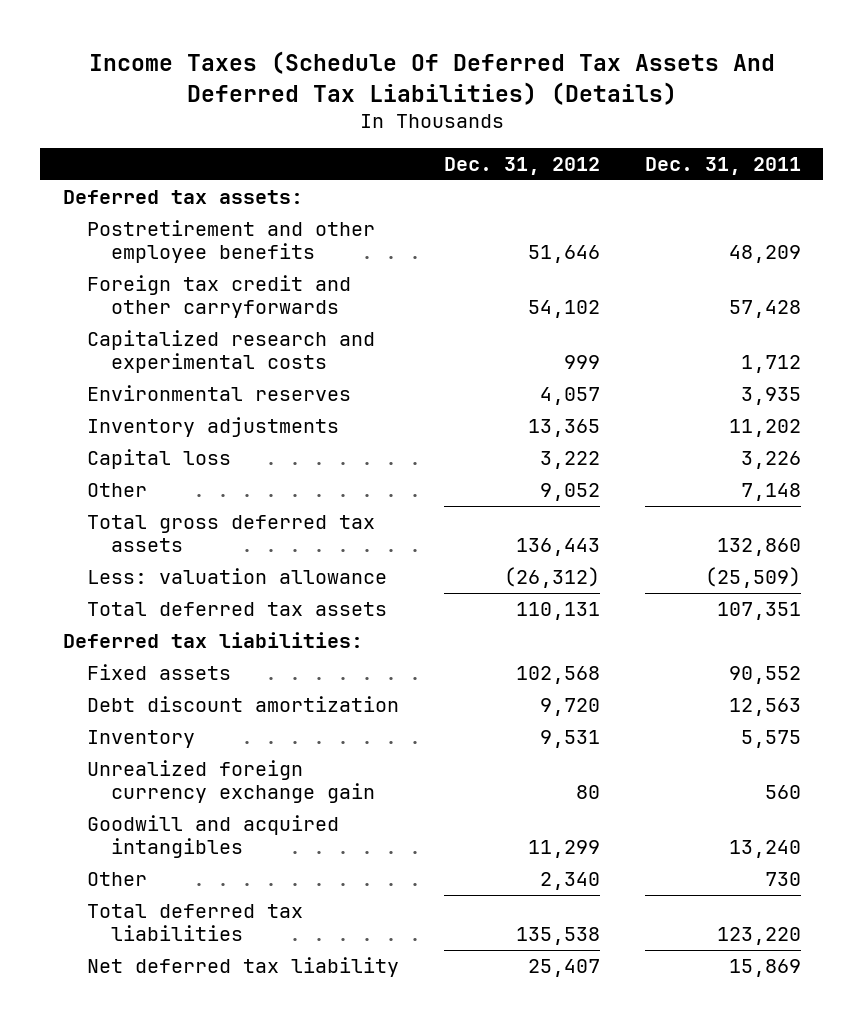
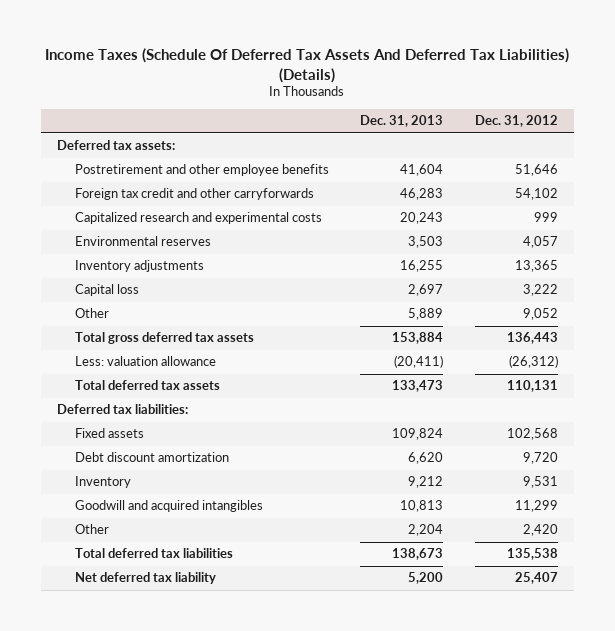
[644,157,801,176] Dec. 31, 2011 -> none
none -> [360,115,444,128] Dec. 31, 2013
[86,760,376,804] Unrealized foreign currency exchange gain -> none
[539,872,600,891] 2,340 -> [522,524,558,537] 2,420

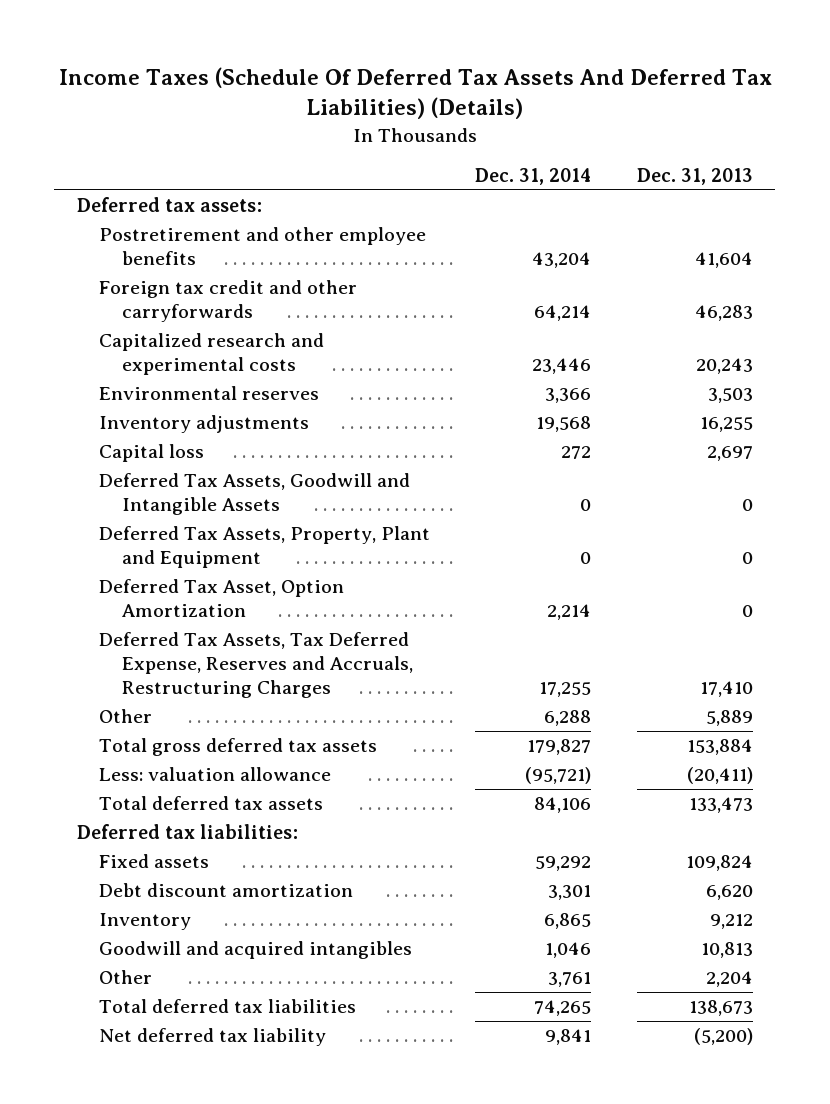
[474,115,558,128] Dec. 31, 2012 -> none
none -> [475,168,592,186] Dec. 31, 2014
none -> [99,473,411,516] Deferred Tax Assets, Goodwill and Intangible Assets
none -> [99,526,431,569] Deferred Tax Assets, Property, Plant and Equipment
none -> [99,579,345,618] Deferred Tax Asset, Option Amortization
none -> [99,632,413,699] Deferred Tax Assets, Tax Deferred Expense, Reserves and Accruals, Restructuring Charges
[408,572,444,585] 5,200 -> [693,1028,753,1046] (5,200)

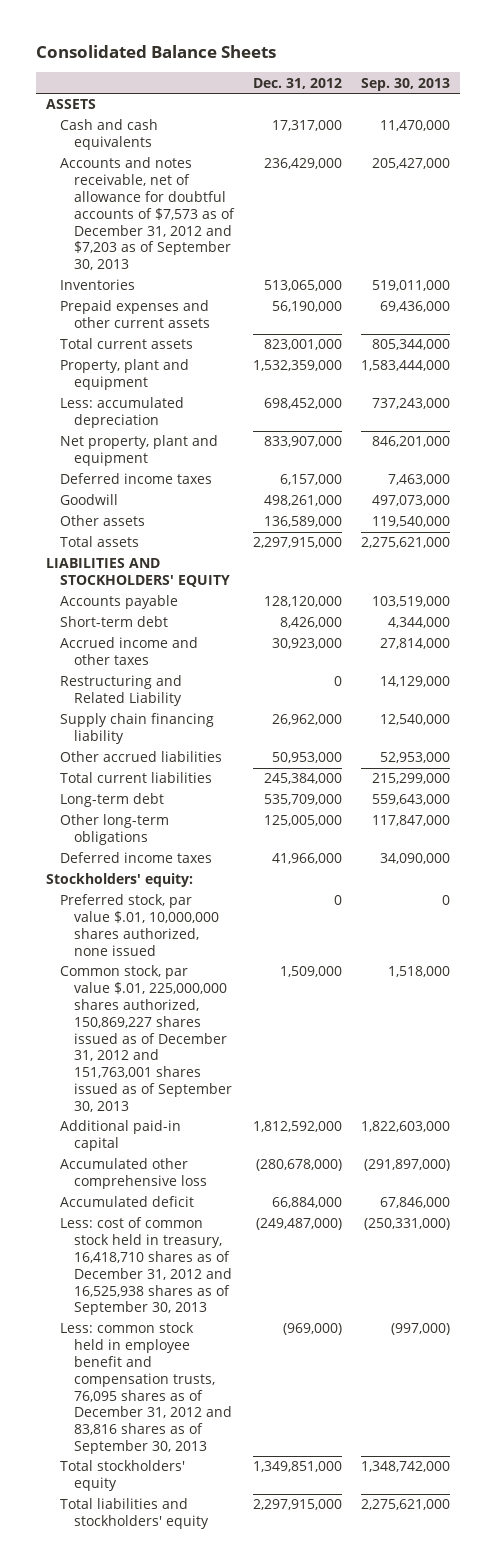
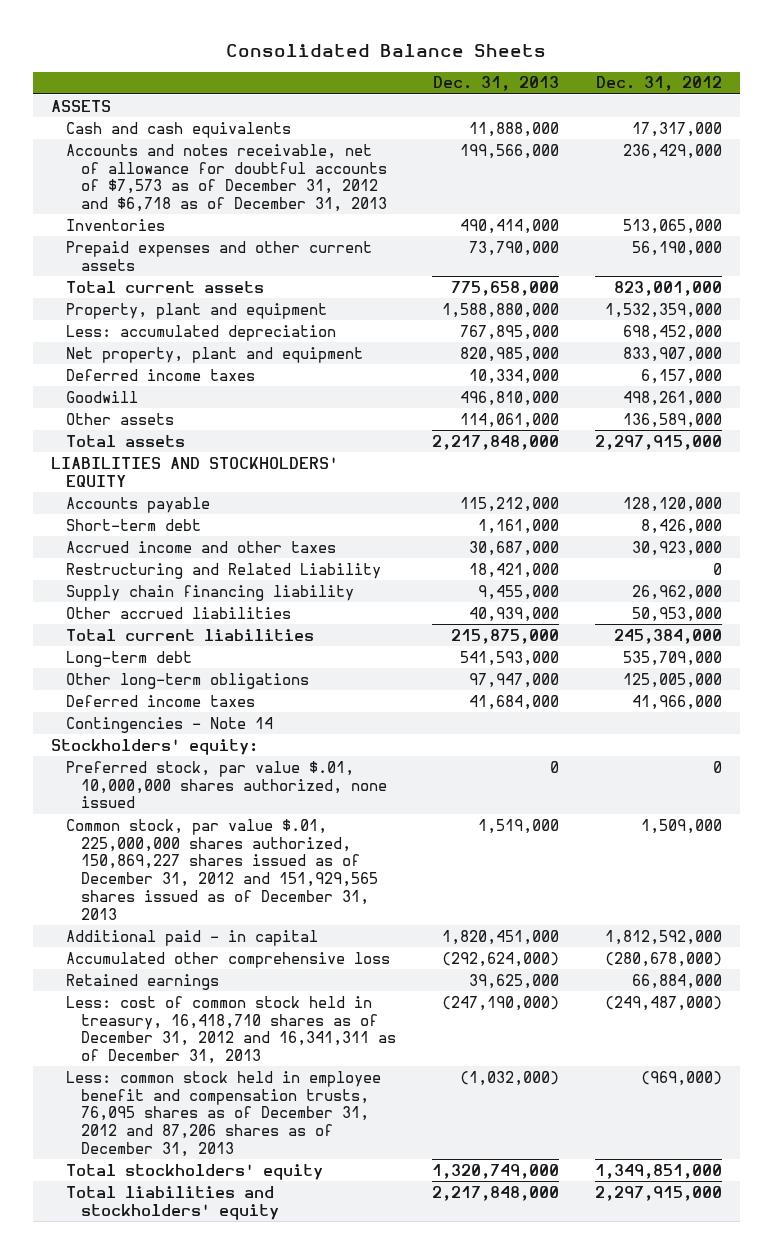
[361,77,451,91] Sep. 30, 2013 -> none
none -> [432,76,559,92] Dec. 31, 2013
[59,157,235,271] Accounts and notes receivable, net of allowance for doubtful accounts of $7,573 as of December 31, 2012 and $7,203 as of September 30, 2013 -> [66,143,387,213] Accounts and notes receivable, net of allowance for doubtful accounts of $7,573 as of December 31, 2012 and $6,718 as of December 31, 2013
none -> [66,716,274,733] Contingencies - Note 14
[59,965,232,1112] Common stock, par value $.01, 225,000,000 shares authorized, 150,869,227 shares issued as of December 31, 2012 and 151,763,001 shares issued as of September 30, 2013 -> [66,818,378,920] Common stock, par value $.01, 225,000,000 shares authorized, 150,869,227 shares issued as of December 31, 2012 and 151,929,565 shares issued as of December 31, 2013
[59,1120,181,1152] Additional paid-in capital -> [66,929,319,946] Additional paid - in capital
[59,1196,194,1208] Accumulated deficit -> [66,973,220,990] Retained earnings
[59,1217,232,1316] Less: cost of common stock held in treasury, 16,418,710 shares as of December 31, 2012 and 16,525,938 shares as of September 30, 2013 -> [66,995,396,1065] Less: cost of common stock held in treasury, 16,418,710 shares as of December 31, 2012 and 16,341,311 as of December 31, 2013
[59,1322,232,1455] Less: common stock held in employee benefit and compensation trusts, 76,095 shares as of December 31, 2012 and 83,816 shares as of September 30, 2013 -> [66,1070,382,1157] Less: common stock held in employee benefit and compensation trusts, 76,095 shares as of December 31, 2012 and 87,206 shares as of December 31, 2013

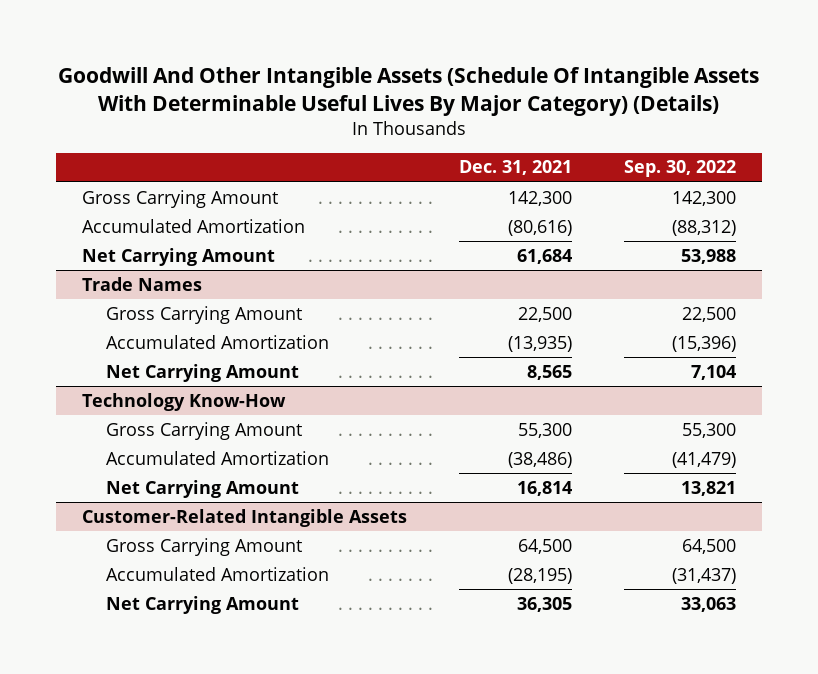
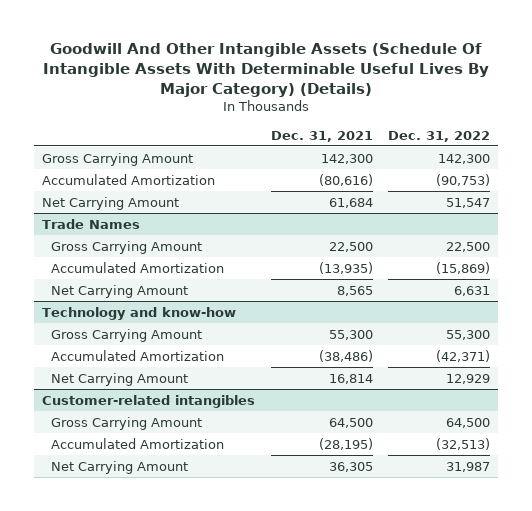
[624,160,737,178] Sep. 30, 2022 -> none
none -> [388,130,491,142] Dec. 31, 2022
[81,392,286,411] Technology Know-How -> [41,306,236,320] Technology and know-how
[81,508,407,527] Customer-Related Intangible Assets -> [41,394,255,408] Customer-related intangibles

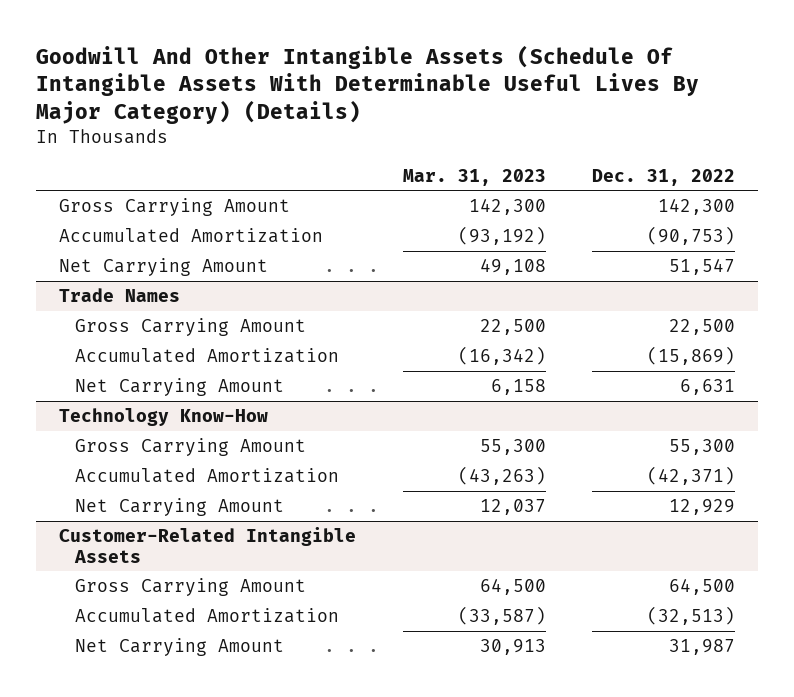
[270,130,373,142] Dec. 31, 2021 -> none
none -> [402,168,546,186] Mar. 31, 2023
[41,306,236,320] Technology and know-how -> [59,408,269,427] Technology Know-How
[41,394,255,408] Customer-related intangibles -> [59,527,357,563] Customer-Related Intangible Assets

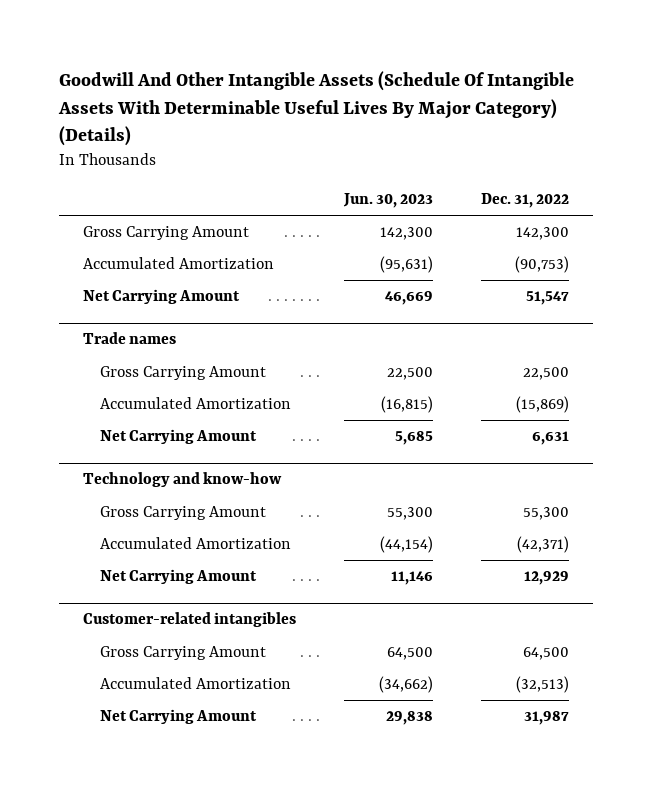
[402,168,546,186] Mar. 31, 2023 -> none
none -> [342,193,433,209] Jun. 30, 2023
[59,288,181,303] Trade Names -> [82,332,176,345] Trade names
[59,408,269,427] Technology Know-How -> [82,472,282,488] Technology and know-how
[59,527,357,563] Customer-Related Intangible Assets -> [82,612,296,628] Customer-related intangibles

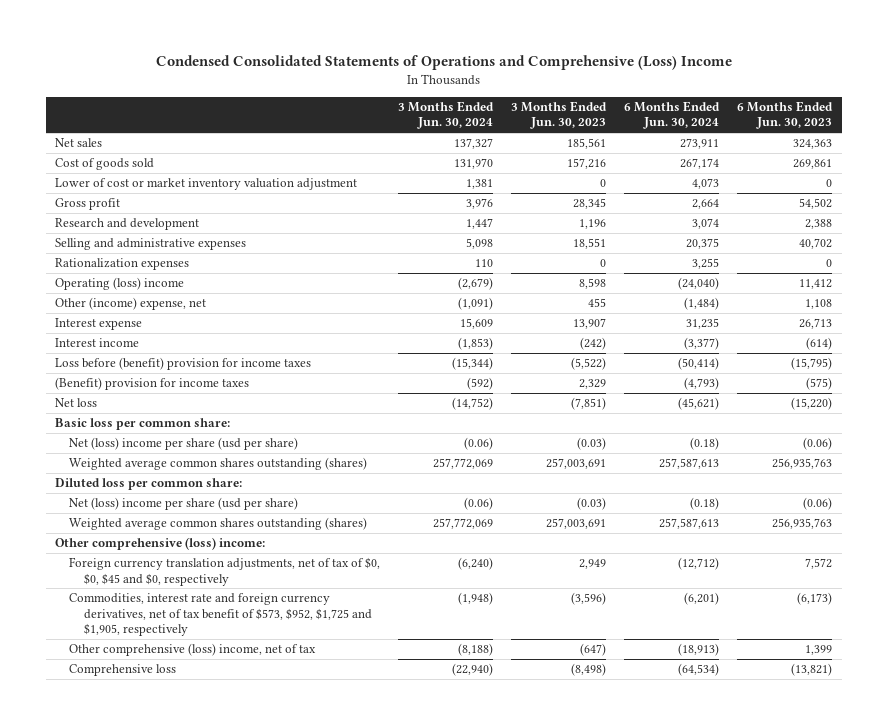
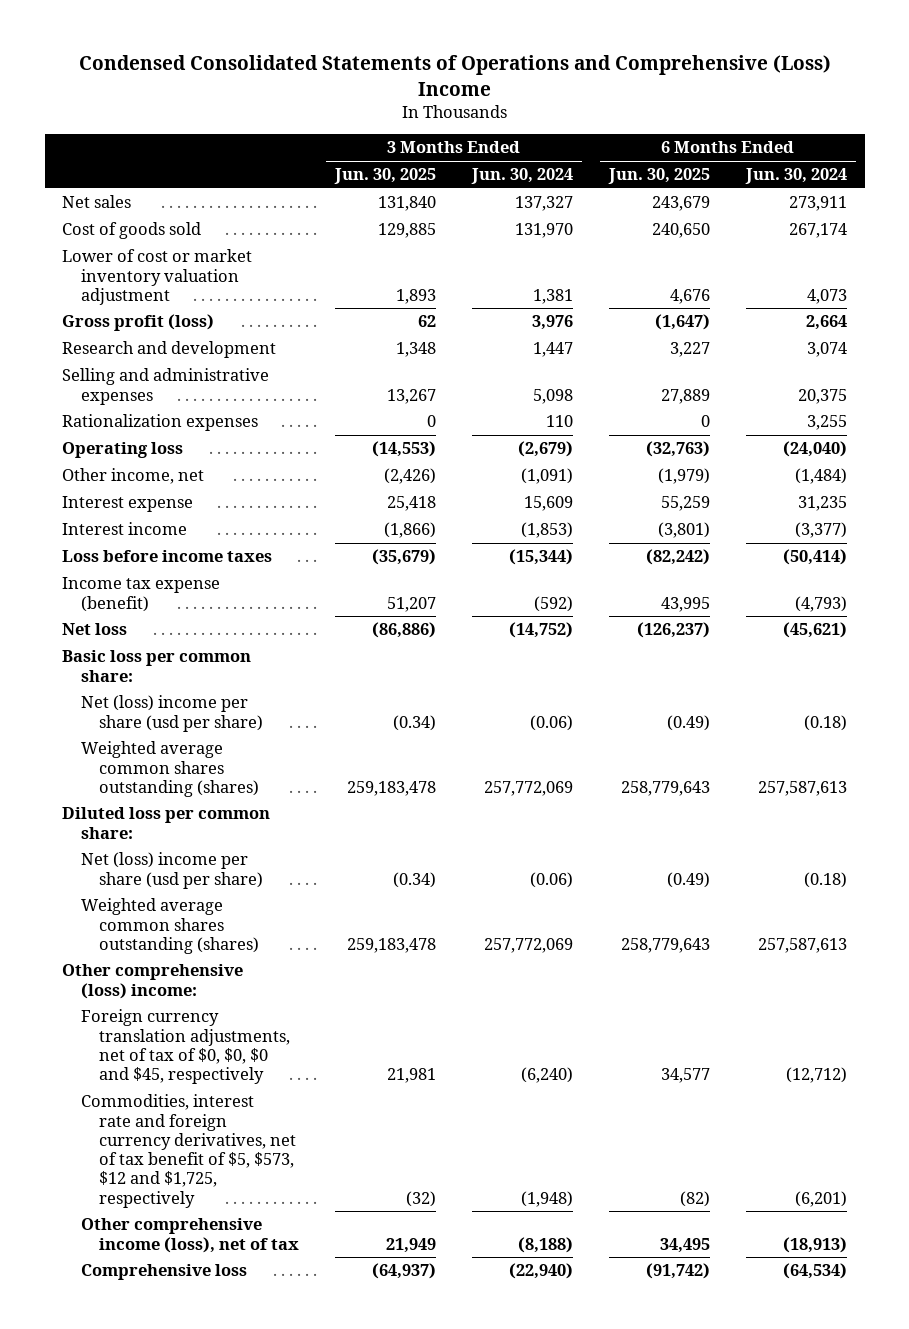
[511,101,608,130] 3 Months Ended Jun. 30, 2023 -> none
[737,101,834,130] 6 Months Ended Jun. 30, 2023 -> none
none -> [334,168,437,185] Jun. 30, 2025
none -> [608,168,711,185] Jun. 30, 2025
[54,198,120,211] Gross profit -> [62,314,215,332] Gross profit (loss)
[54,277,184,291] Operating (loss) income -> [62,442,184,459] Operating loss
[54,297,206,311] Other (income) expense, net -> [62,468,205,485] Other income, net
[54,357,311,371] Loss before (benefit) provision for income taxes -> [62,550,273,563] Loss before income taxes
[54,377,249,391] (Benefit) provision for income taxes -> [62,577,221,612] Income tax expense (benefit)
[69,557,381,586] Foreign currency translation adjustments, net of tax of $0, $0, $45 and $0, respectively -> [80,1009,291,1085] Foreign currency translation adjustments, net of tax of $0, $0, $0 and $45, respectively
[69,593,372,636] Commodities, interest rate and foreign currency derivatives, net of tax benefit of $573, $952, $1,725 and $1,905, respectively -> [80,1094,297,1208] Commodities, interest rate and foreign currency derivatives, net of tax benefit of $5, $573, $12 and $1,725, respectively
[69,643,317,657] Other comprehensive (loss) income, net of tax -> [80,1218,300,1253] Other comprehensive income (loss), net of tax

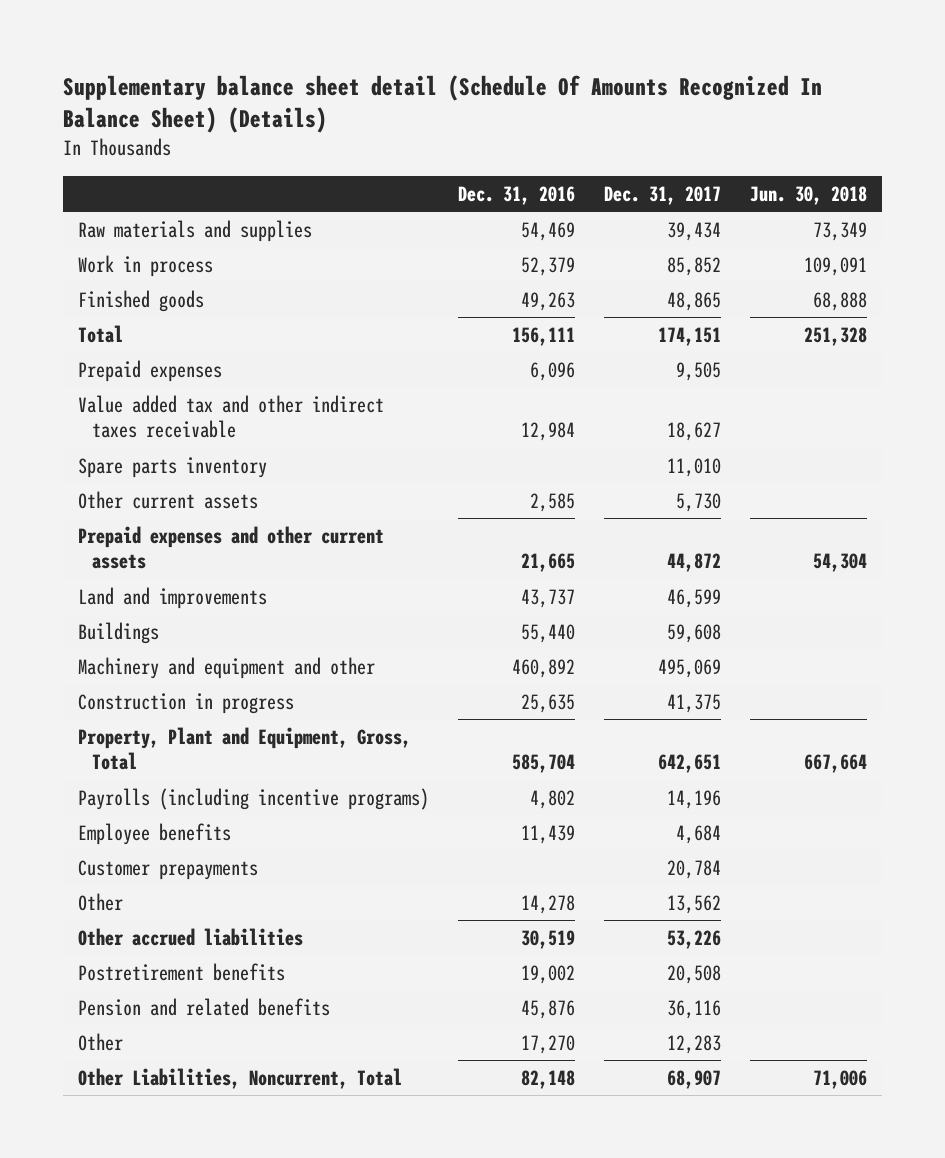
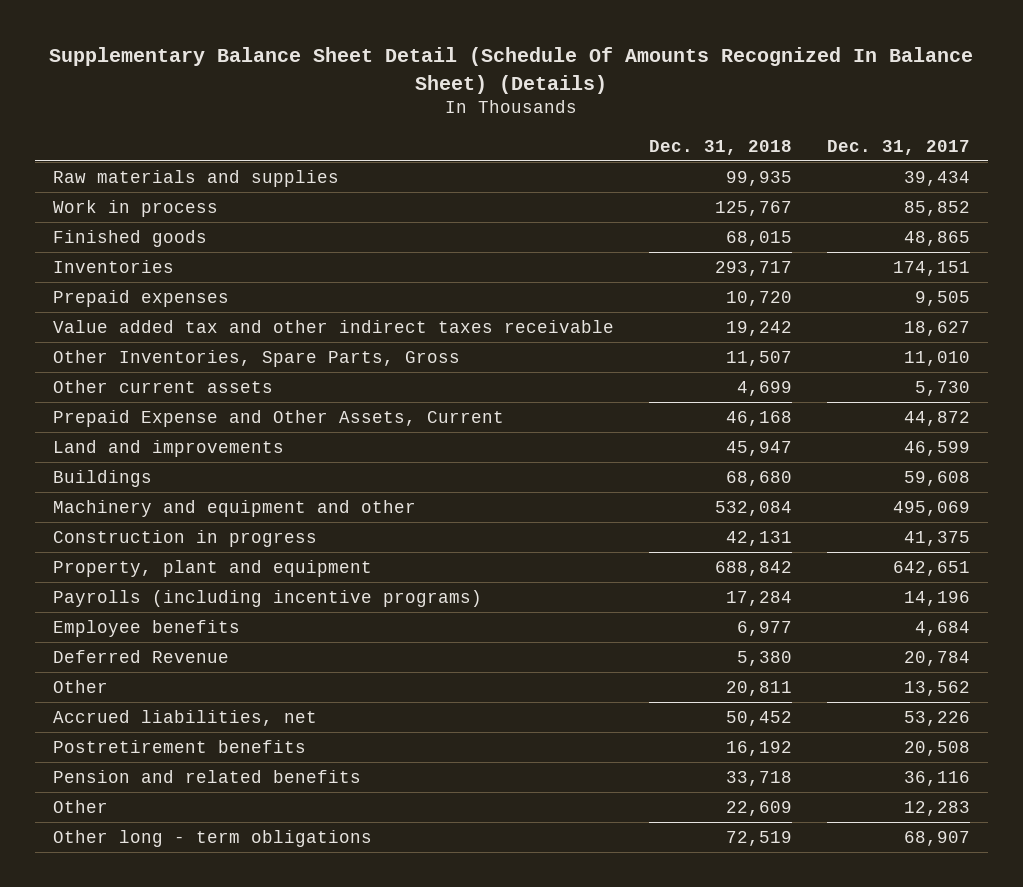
[63,75,823,134] Supplementary balance sheet detail (Schedule Of Amounts Recognized In Balance Sheet) (Details) -> [49,47,974,94] Supplementary Balance Sheet Detail (Schedule Of Amounts Recognized In Balance Sheet) (Details)
[457,185,575,205] Dec. 31, 2016 -> none
[750,185,868,205] Jun. 30, 2018 -> none
none -> [648,139,792,155] Dec. 31, 2018
[77,324,123,343] Total -> [52,259,174,273] Inventories
[77,456,267,478] Spare parts inventory -> [52,349,460,367] Other Inventories, Spare Parts, Gross
[77,525,384,570] Prepaid expenses and other current assets -> [52,409,504,427] Prepaid Expense and Other Assets, Current
[77,726,411,771] Property, Plant and Equipment, Gross, Total -> [52,559,372,577] Property, plant and equipment
[77,859,258,880] Customer prepayments -> [52,649,229,663] Deferred Revenue
[77,927,303,946] Other accrued liabilities -> [52,709,317,726] Accrued liabilities, net
[77,1067,402,1089] Other Liabilities, Noncurrent, Total -> [52,829,372,847] Other long - term obligations

